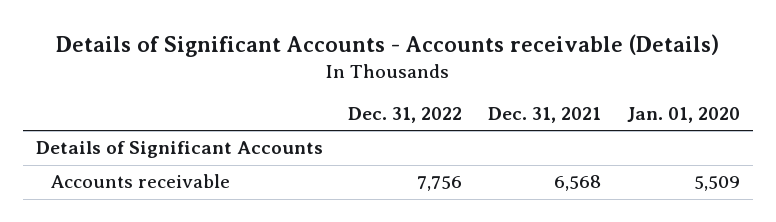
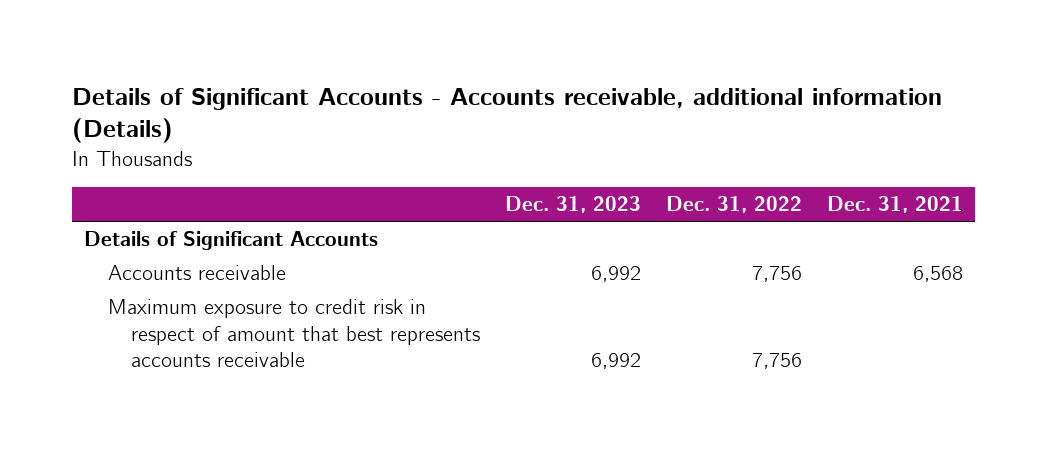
[55,34,719,58] Details of Significant Accounts - Accounts receivable (Details) -> [71,87,942,144] Details of Significant Accounts - Accounts receivable, additional information (Details)
[626,106,740,123] Jan. 01, 2020 -> none
none -> [505,196,642,214] Dec. 31, 2023
none -> [107,299,481,368] Maximum exposure to credit risk in respect of amount that best represents accounts receivable

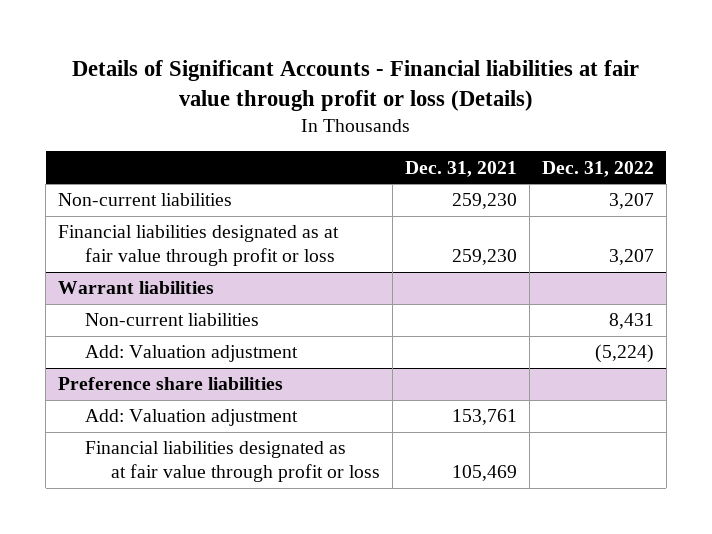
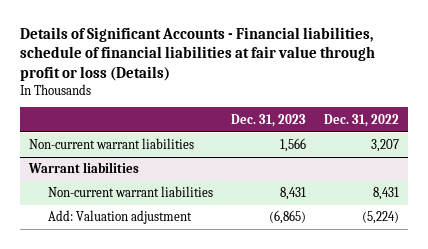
[72,59,640,111] Details of Significant Accounts - Financial liabilities at fair value through profit or loss (Details) -> [19,27,375,81] Details of Significant Accounts - Financial liabilities, schedule of financial liabilities at fair value through profit or loss (Details)
[404,160,517,177] Dec. 31, 2021 -> none
none -> [231,113,307,127] Dec. 31, 2023
[58,225,340,267] Financial liabilities designated as at fair value through profit or loss -> none
[58,193,233,207] Non-current liabilities -> [28,138,194,150] Non-current warrant liabilities
[84,313,259,327] Non-current liabilities -> [48,186,214,198] Non-current warrant liabilities
[58,377,284,391] Preference share liabilities -> none
[84,409,298,427] Add: Valuation adjustment -> none
[84,441,380,483] Financial liabilities designated as at fair value through profit or loss -> none

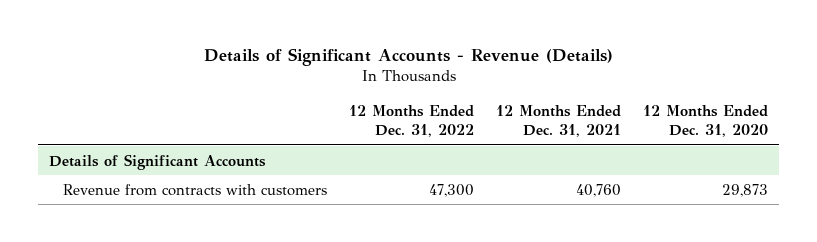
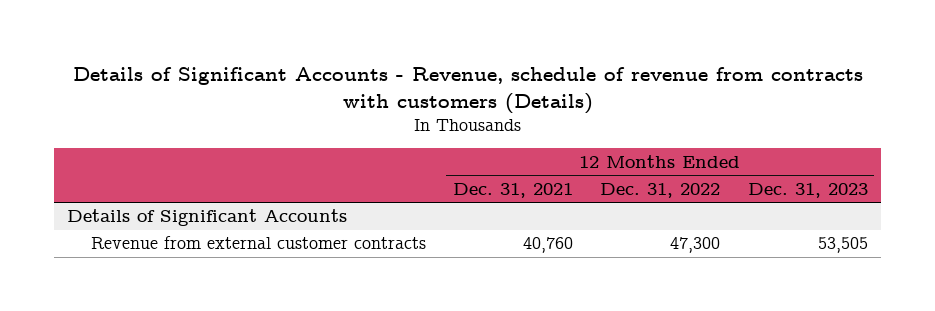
[203,48,613,67] Details of Significant Accounts - Revenue (Details) -> [72,66,863,114] Details of Significant Accounts - Revenue, schedule of revenue from contracts with customers (Details)
[642,105,768,138] 12 Months Ended Dec. 31, 2020 -> none
none -> [747,182,868,198] Dec. 31, 2023
[62,183,327,196] Revenue from contracts with customers -> [90,236,426,250] Revenue from external customer contracts

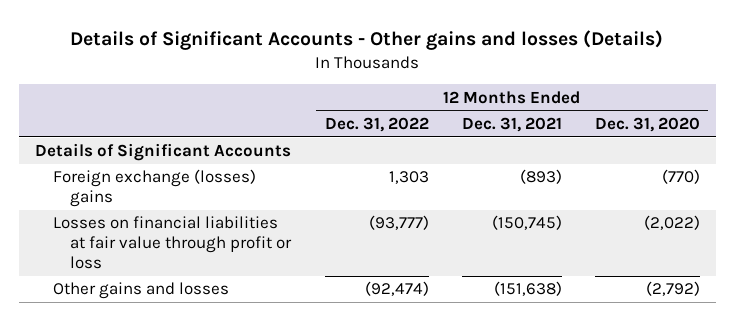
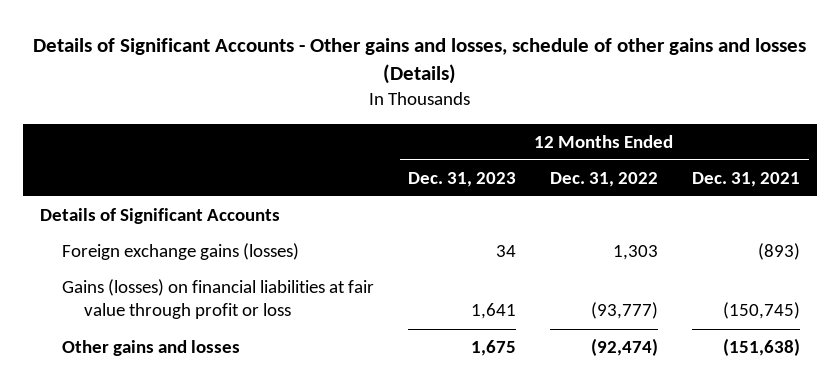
[70,29,664,50] Details of Significant Accounts - Other gains and losses (Details) -> [33,37,807,85] Details of Significant Accounts - Other gains and losses, schedule of other gains and losses (Details)
[594,116,700,132] Dec. 31, 2020 -> none
none -> [408,171,517,187] Dec. 31, 2023
[52,169,256,208] Foreign exchange (losses) gains -> [62,243,300,261] Foreign exchange gains (losses)
[52,216,293,270] Losses on financial liabilities at fair value through profit or loss -> [62,279,375,320] Gains (losses) on financial liabilities at fair value through profit or loss

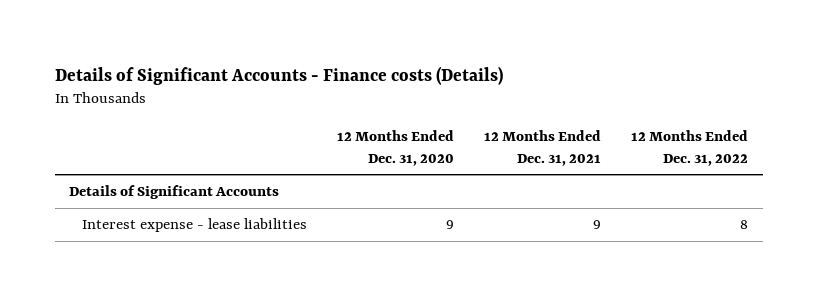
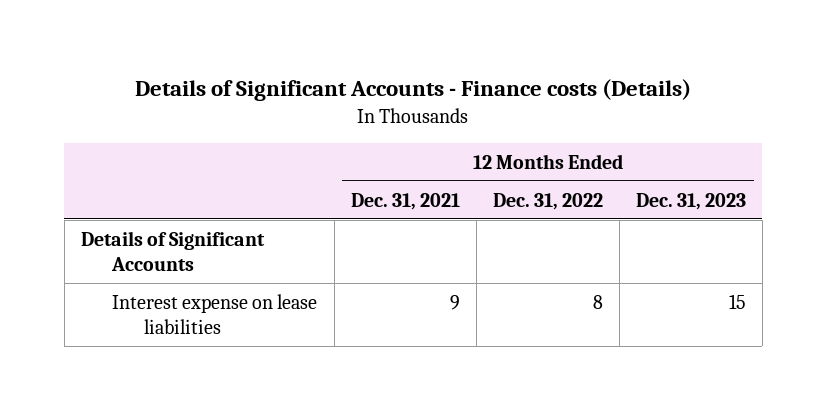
[336,130,454,166] 12 Months Ended Dec. 31, 2020 -> none
none -> [635,192,746,210] Dec. 31, 2023
[82,218,308,233] Interest expense - lease liabilities -> [112,293,318,335] Interest expense on lease liabilities

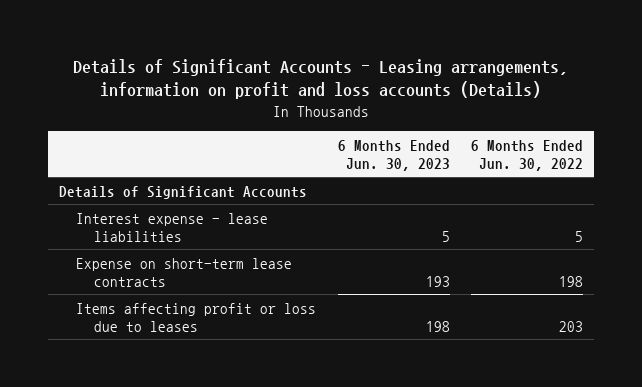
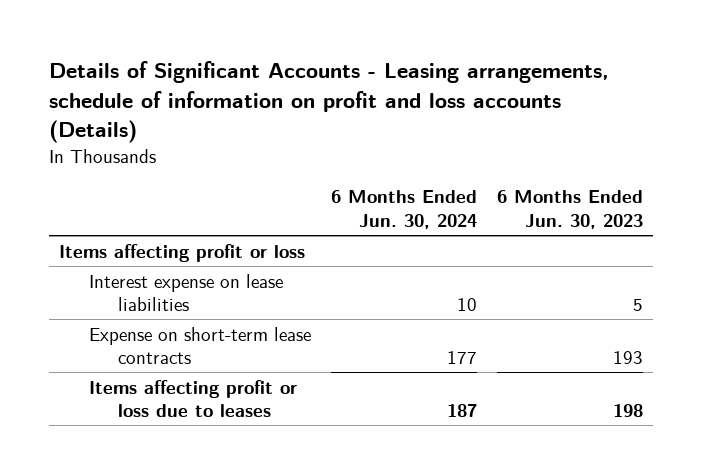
[72,58,568,100] Details of Significant Accounts - Leasing arrangements, information on profit and loss accounts (Details) -> [49,61,610,144] Details of Significant Accounts - Leasing arrangements, schedule of information on profit and loss accounts (Details)
[470,139,583,171] 6 Months Ended Jun. 30, 2022 -> none
none -> [330,190,477,229] 6 Months Ended Jun. 30, 2024
[58,185,307,199] Details of Significant Accounts -> none
none -> [59,243,306,262] Items affecting profit or loss
[76,212,269,242] Interest expense - lease liabilities -> [88,273,283,311] Interest expense on lease liabilities

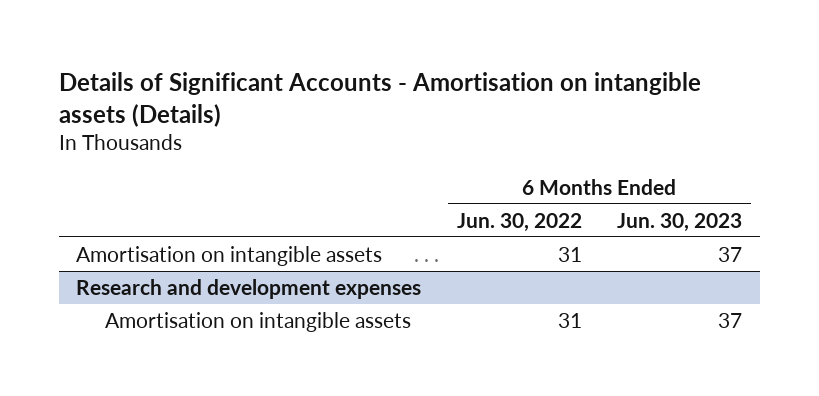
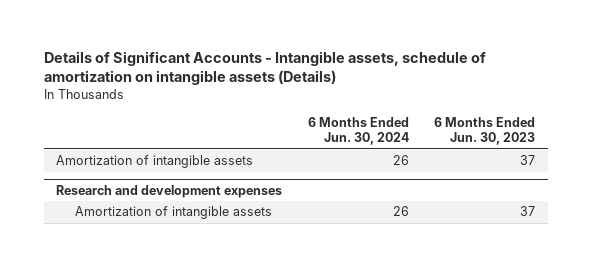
[58,71,701,127] Details of Significant Accounts - Amortisation on intangible assets (Details) -> [43,50,486,86] Details of Significant Accounts - Intangible assets, schedule of amortization on intangible assets (Details)
[456,212,582,232] Jun. 30, 2022 -> none
none -> [307,117,409,146] 6 Months Ended Jun. 30, 2024
[76,245,383,266] Amortisation on intangible assets -> [56,155,254,169] Amortization of intangible assets
[104,311,411,332] Amortisation on intangible assets -> [74,206,272,220] Amortization of intangible assets

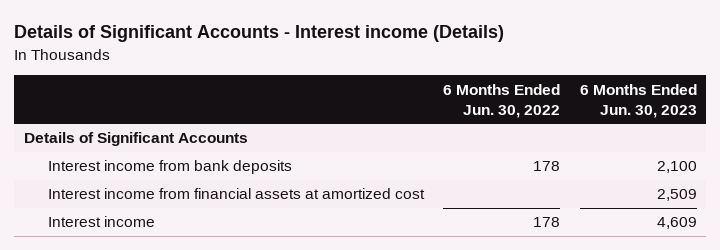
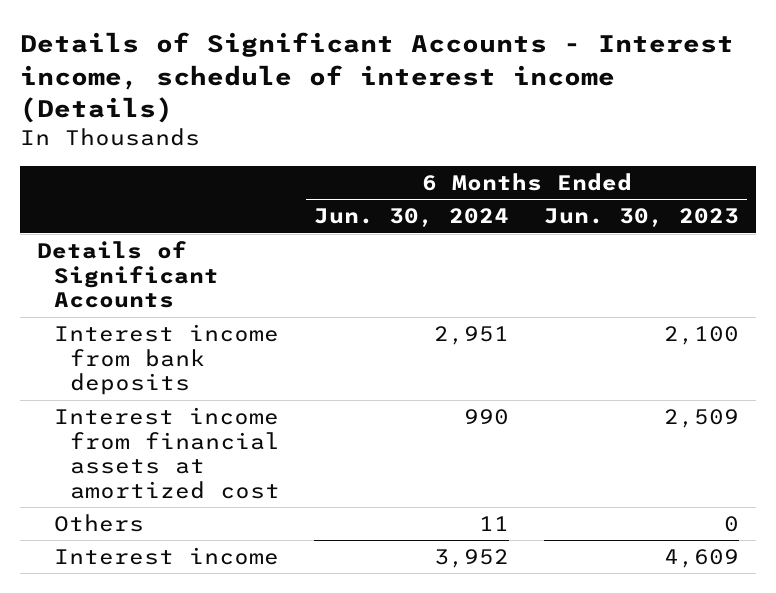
[13,25,504,43] Details of Significant Accounts - Interest income (Details) -> [19,32,734,124] Details of Significant Accounts - Interest income, schedule of interest income (Details)
[443,83,561,118] 6 Months Ended Jun. 30, 2022 -> none
none -> [314,208,510,228] Jun. 30, 2024
none -> [53,513,144,532] Others

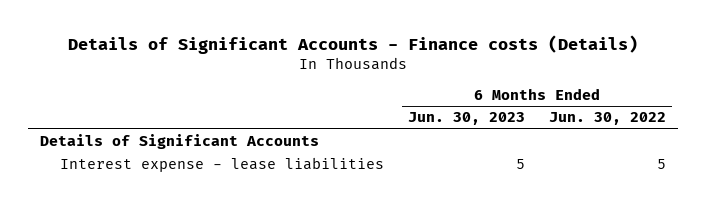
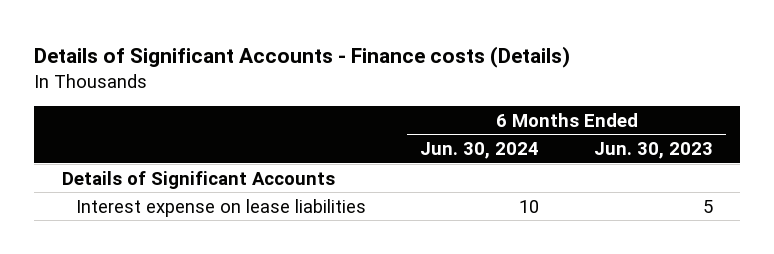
[548,112,666,126] Jun. 30, 2022 -> none
none -> [420,142,540,160] Jun. 30, 2024
[59,157,384,173] Interest expense - lease liabilities -> [76,198,367,217] Interest expense on lease liabilities

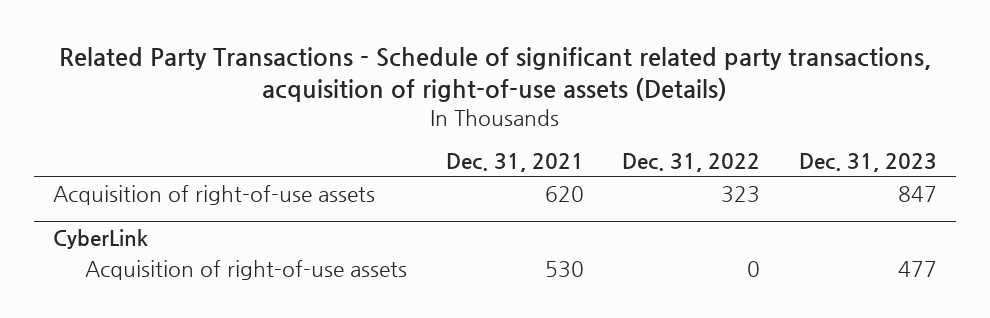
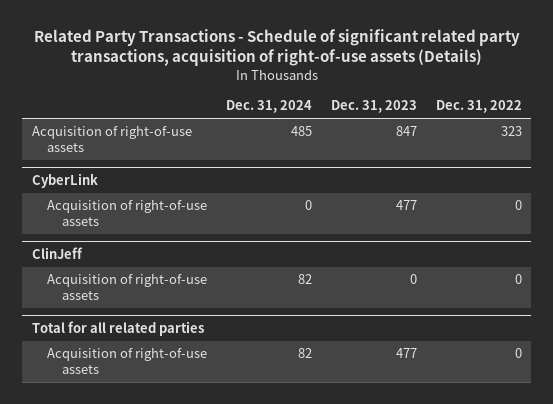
[445,153,584,173] Dec. 31, 2021 -> none
none -> [225,100,312,114] Dec. 31, 2024
none -> [31,247,83,260] ClinJeff
none -> [46,273,207,301] Acquisition of right-of-use assets
none -> [31,321,204,337] Total for all related parties
none -> [46,347,207,375] Acquisition of right-of-use assets

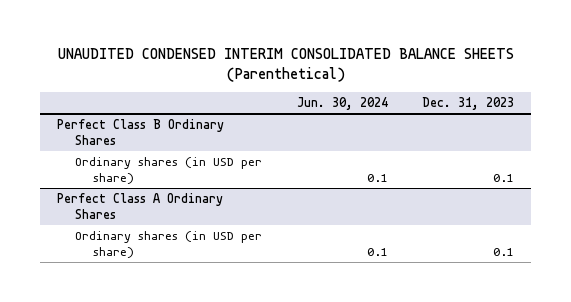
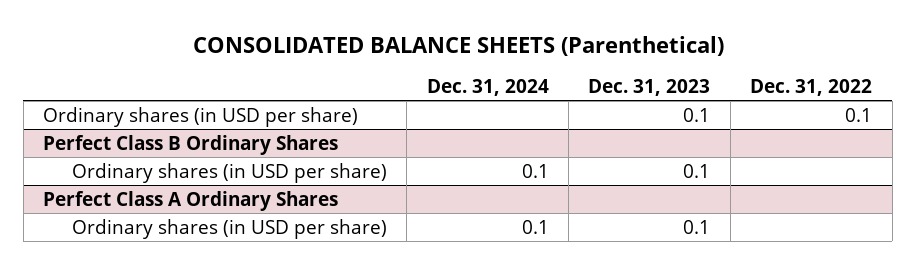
[57,48,514,82] UNAUDITED CONDENSED INTERIM CONSOLIDATED BALANCE SHEETS (Parenthetical) -> [192,35,724,56] CONSOLIDATED BALANCE SHEETS (Parenthetical)
[296,96,388,110] Jun. 30, 2024 -> none
none -> [426,78,549,96] Dec. 31, 2024
none -> [750,78,873,96] Dec. 31, 2022
none -> [43,106,359,127] Ordinary shares (in USD per share)

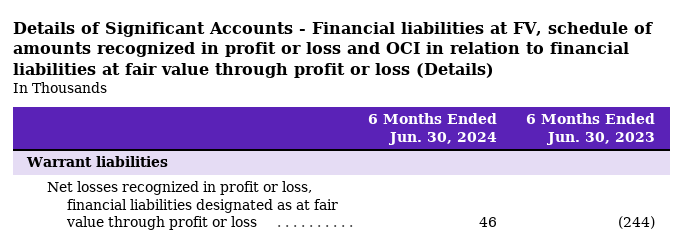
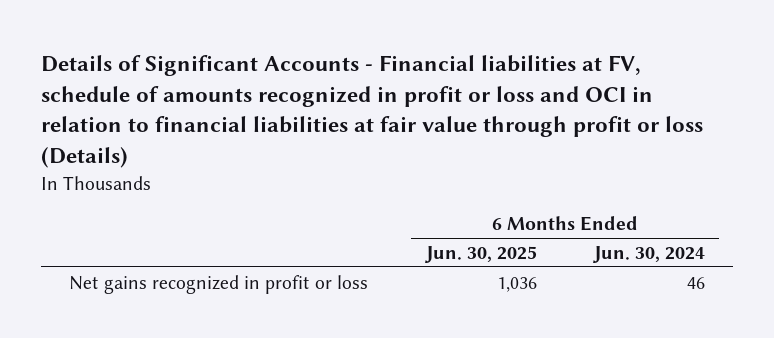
[525,113,655,145] 6 Months Ended Jun. 30, 2023 -> none
none -> [424,245,537,263] Jun. 30, 2025
[26,156,169,168] Warrant liabilities -> none
[47,181,339,231] Net losses recognized in profit or loss, financial liabilities designated as at fair value through profit or loss -> [69,274,369,294] Net gains recognized in profit or loss

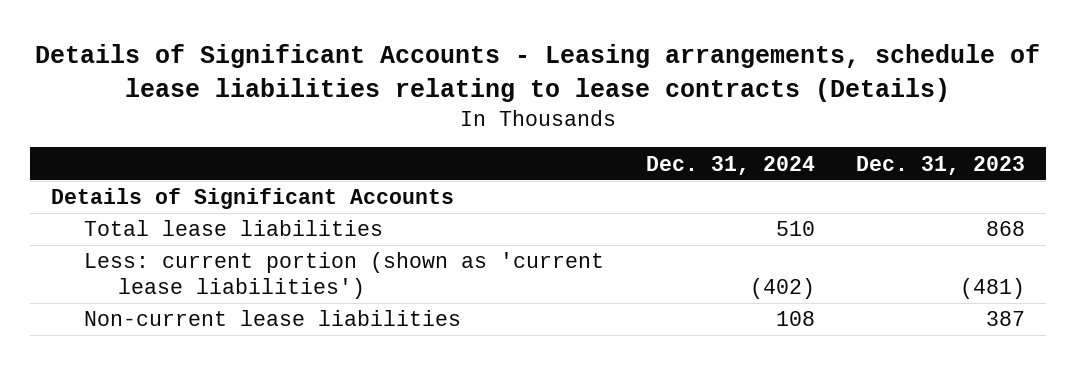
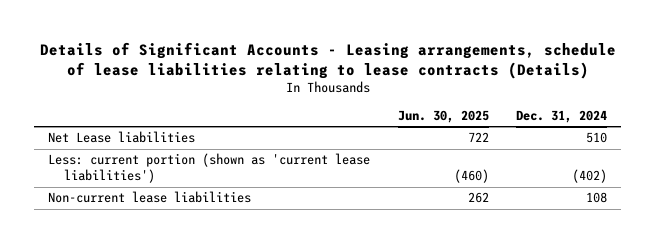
[855,155,1025,175] Dec. 31, 2023 -> none
none -> [397,110,489,124] Jun. 30, 2025
[50,188,454,210] Details of Significant Accounts -> none
[84,220,384,237] Total lease liabilities -> [48,131,196,144] Net Lease liabilities

